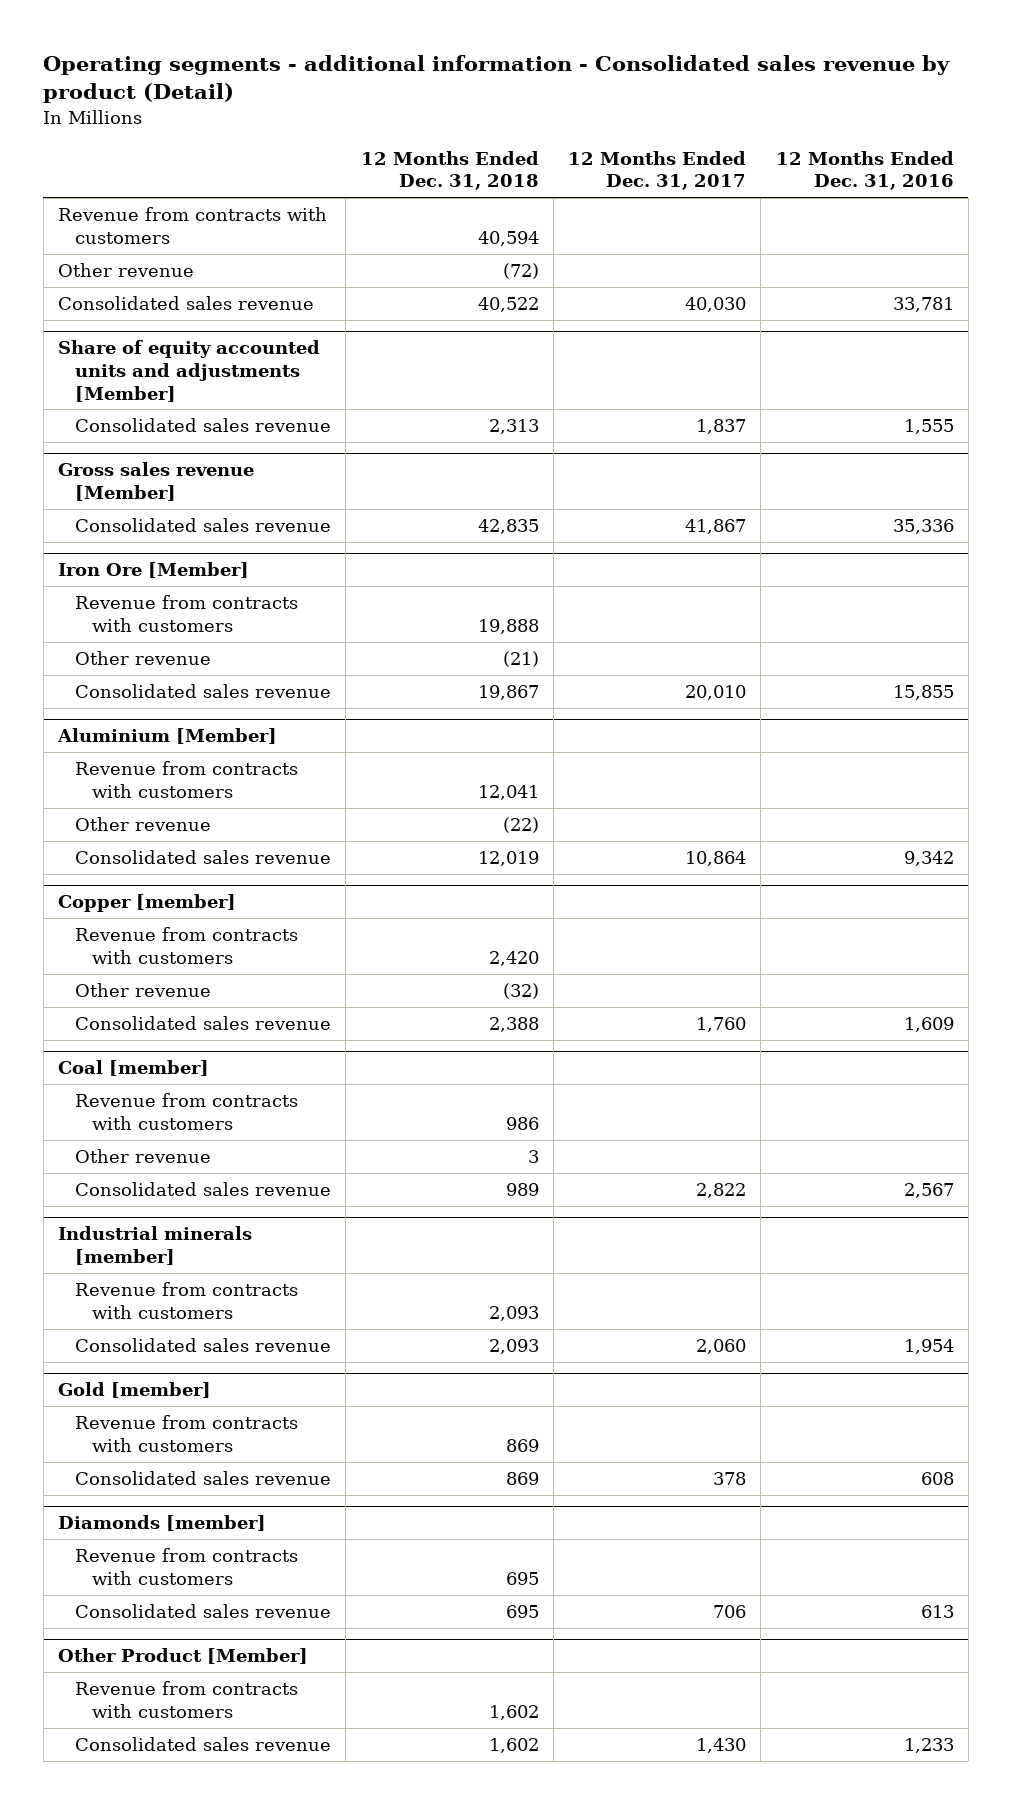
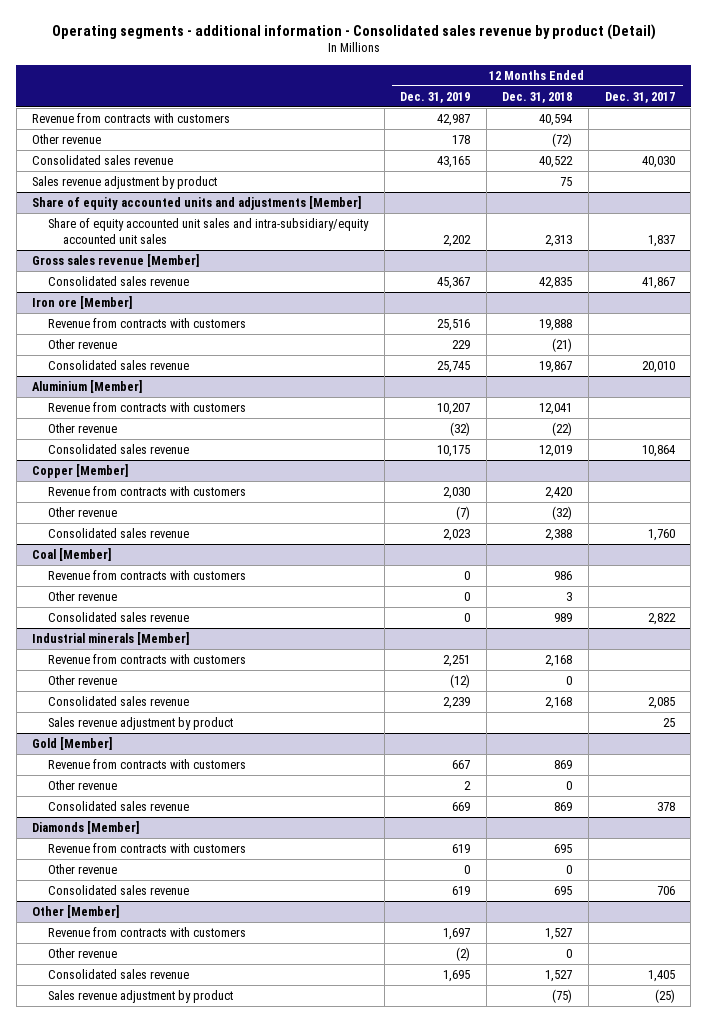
[775,150,954,191] 12 Months Ended Dec. 31, 2016 -> none
none -> [400,91,471,103] Dec. 31, 2019
none -> [32,175,218,189] Sales revenue adjustment by product
[75,418,332,433] Consolidated sales revenue -> [47,217,369,245] Share of equity accounted unit sales and intra-subsidiary/equity accounted unit sales
[58,562,250,579] Iron Ore [Member] -> [32,295,133,309] Iron ore [Member]
[58,894,237,913] Copper [member] -> [32,463,129,478] Copper [Member]
[58,1060,210,1077] Coal [member] -> [32,547,112,561] Coal [Member]
[58,1226,253,1265] Industrial minerals [member] -> [32,631,190,645] Industrial minerals [Member]
[488,1305,539,1321] 2,093 -> [545,654,573,667] 2,168
none -> [47,674,117,685] Other revenue
[488,1339,539,1355] 2,093 -> [545,696,573,709] 2,168
[696,1339,747,1355] 2,060 -> [647,696,675,709] 2,085
none -> [47,716,233,730] Sales revenue adjustment by product
[58,1382,212,1399] Gold [member] -> [32,736,113,750] Gold [Member]
none -> [47,779,117,790] Other revenue
[58,1515,267,1532] Diamonds [member] -> [32,820,140,834] Diamonds [Member]
none -> [47,863,117,874] Other revenue
[58,1648,309,1665] Other Product [Member] -> [32,904,120,918] Other [Member]
[488,1704,539,1720] 1,602 -> [545,927,573,940] 1,527
none -> [47,947,117,958] Other revenue
[488,1738,539,1754] 1,602 -> [545,969,573,982] 1,527
[696,1738,747,1754] 1,430 -> [647,969,675,982] 1,405
none -> [47,989,233,1003] Sales revenue adjustment by product

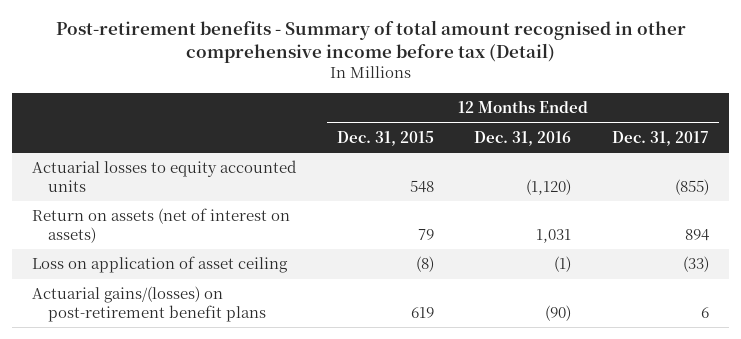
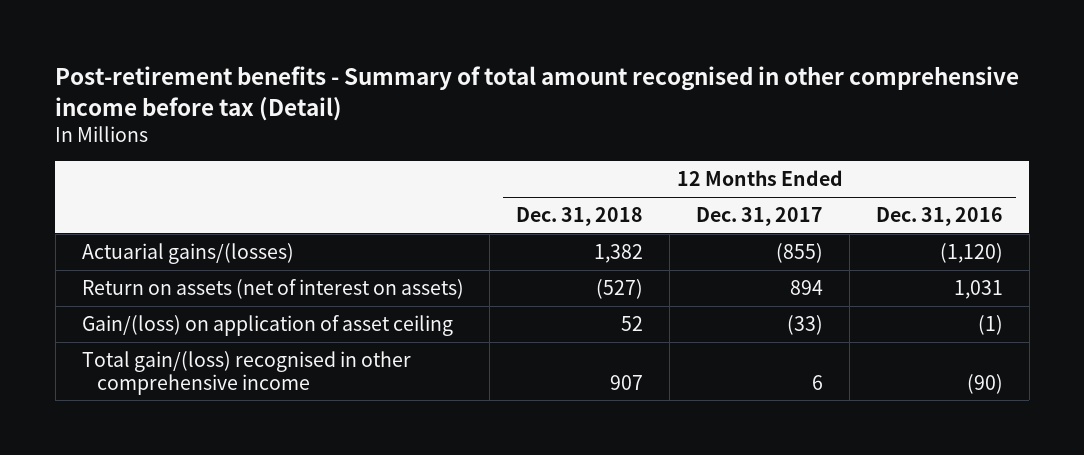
[336,130,434,146] Dec. 31, 2015 -> none
none -> [516,206,644,226] Dec. 31, 2018
[32,160,298,192] Actuarial losses to equity accounted units -> [81,242,294,264] Actuarial gains/(losses)
[32,256,289,274] Loss on application of asset ceiling -> [81,314,453,336] Gain/(loss) on application of asset ceiling
[32,286,267,322] Actuarial gains/(losses) on post-retirement benefit plans -> [81,350,411,395] Total gain/(loss) recognised in other comprehensive income

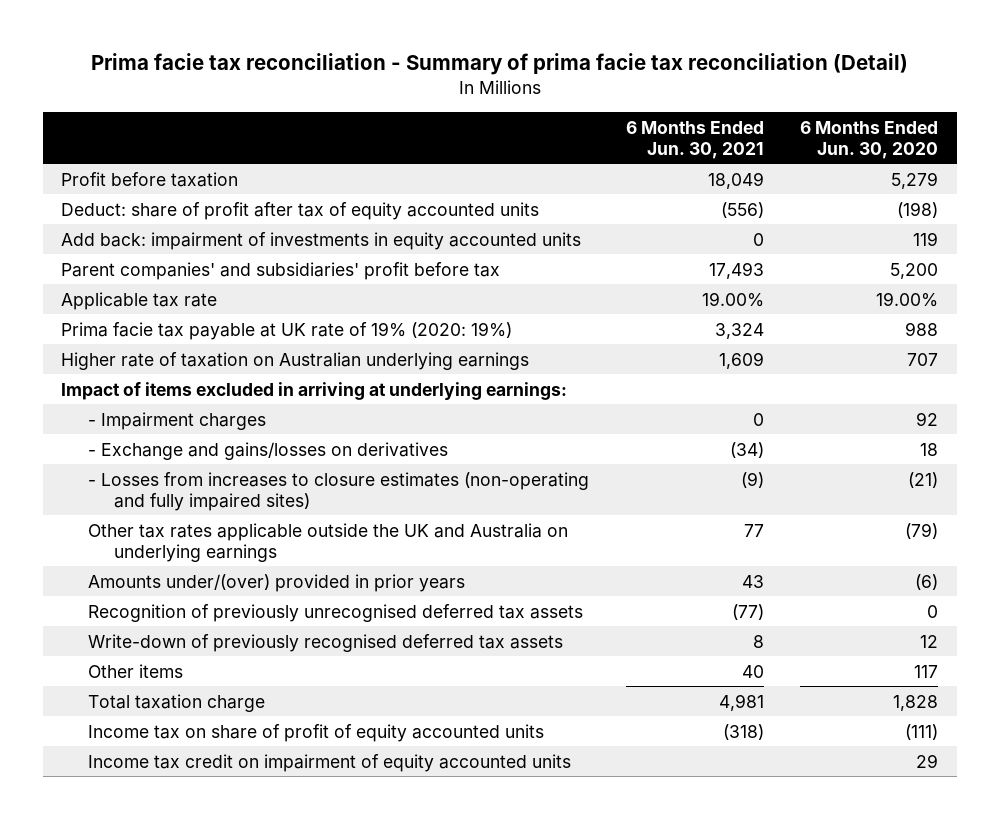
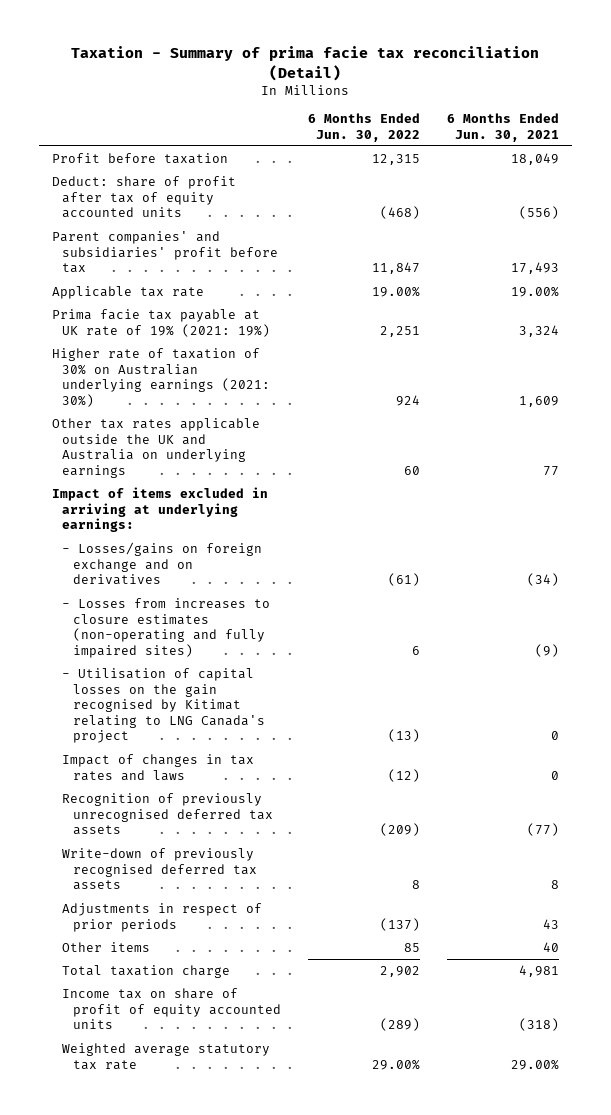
[90,53,908,76] Prima facie tax reconciliation - Summary of prima facie tax reconciliation (Detail) -> [71,46,540,81] Taxation - Summary of prima facie tax reconciliation (Detail)
[800,120,939,159] 6 Months Ended Jun. 30, 2020 -> none
none -> [307,113,420,142] 6 Months Ended Jun. 30, 2022
[61,231,582,250] Add back: impairment of investments in equity accounted units -> none
[61,321,513,340] Prima facie tax payable at UK rate of 19% (2020: 19%) -> [52,309,271,337] Prima facie tax payable at UK rate of 19% (2021: 19%)
[61,351,530,370] Higher rate of taxation on Australian underlying earnings -> [52,348,271,407] Higher rate of taxation of 30% on Australian underlying earnings (2021: 30%)
[87,522,568,562] Other tax rates applicable outside the UK and Australia on underlying earnings -> [52,418,261,478] Other tax rates applicable outside the UK and Australia on underlying earnings
[87,411,266,430] - Impairment charges -> none
[87,441,448,460] - Exchange and gains/losses on derivatives -> [62,542,263,586] - Losses/gains on foreign exchange and on derivatives
[87,573,465,592] Amounts under/(over) provided in prior years -> none
none -> [62,668,265,744] - Utilisation of capital losses on the gain recognised by Kitimat relating to LNG Canada's project
none -> [62,754,255,781] Impact of changes in tax rates and laws
none -> [62,903,263,932] Adjustments in respect of prior periods
[87,753,571,772] Income tax credit on impairment of equity accounted units -> none
none -> [62,1043,271,1070] Weighted average statutory tax rate

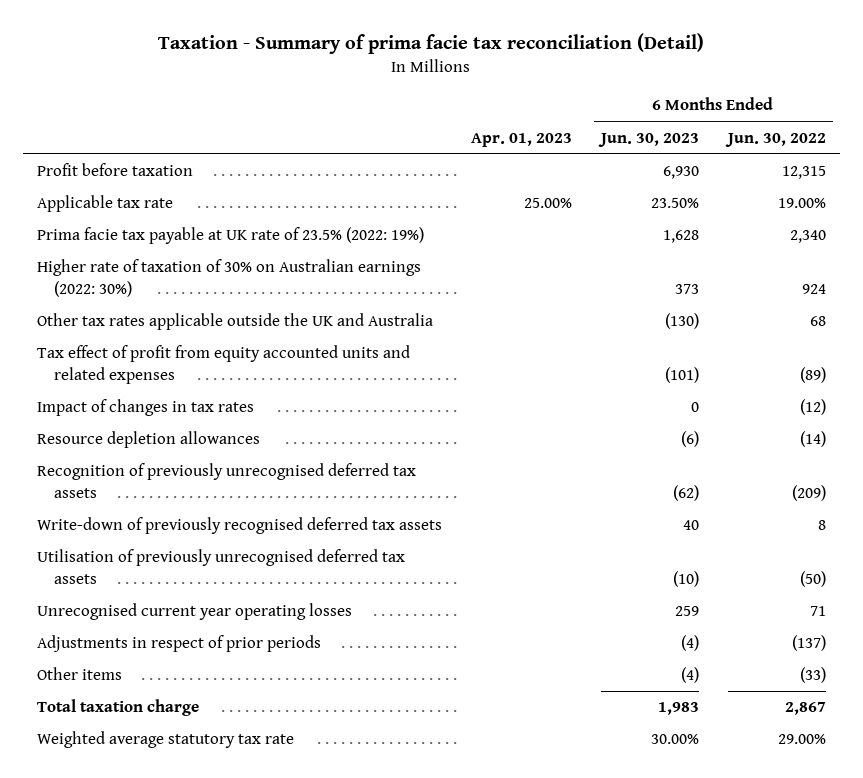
[446,113,559,142] 6 Months Ended Jun. 30, 2021 -> none
none -> [470,132,572,147] Apr. 01, 2023
none -> [597,132,699,147] Jun. 30, 2023
[52,176,237,219] Deduct: share of profit after tax of equity accounted units -> none
[52,231,279,274] Parent companies' and subsidiaries' profit before tax -> none
[52,487,269,533] Impact of items excluded in arriving at underlying earnings: -> none
[62,542,263,586] - Losses/gains on foreign exchange and on derivatives -> none
[62,598,271,658] - Losses from increases to closure estimates (non-operating and fully impaired sites) -> none
[62,668,265,744] - Utilisation of capital losses on the gain recognised by Kitimat relating to LNG Canada's project -> none
[52,309,271,337] Prima facie tax payable at UK rate of 19% (2021: 19%) -> [37,227,425,245] Prima facie tax payable at UK rate of 23.5% (2022: 19%)
[379,325,420,337] 2,251 -> [789,230,826,244] 2,340
[52,348,271,407] Higher rate of taxation of 30% on Australian underlying earnings (2021: 30%) -> [37,259,422,298] Higher rate of taxation of 30% on Australian earnings (2022: 30%)
[52,418,261,478] Other tax rates applicable outside the UK and Australia on underlying earnings -> [37,313,434,331] Other tax rates applicable outside the UK and Australia
[403,465,420,475] 60 -> [809,316,826,327] 68
none -> [37,345,411,385] Tax effect of profit from equity accounted units and related expenses
[62,754,255,781] Impact of changes in tax rates and laws -> [37,399,255,417] Impact of changes in tax rates
none -> [37,431,261,449] Resource depletion allowances
none -> [37,549,406,585] Utilisation of previously unrecognised deferred tax assets
none -> [37,603,353,621] Unrecognised current year operating losses
[62,988,281,1030] Income tax on share of profit of equity accounted units -> none
[403,943,420,953] 85 -> [799,667,826,684] (33)
[379,966,420,978] 2,902 -> [784,702,826,716] 2,867

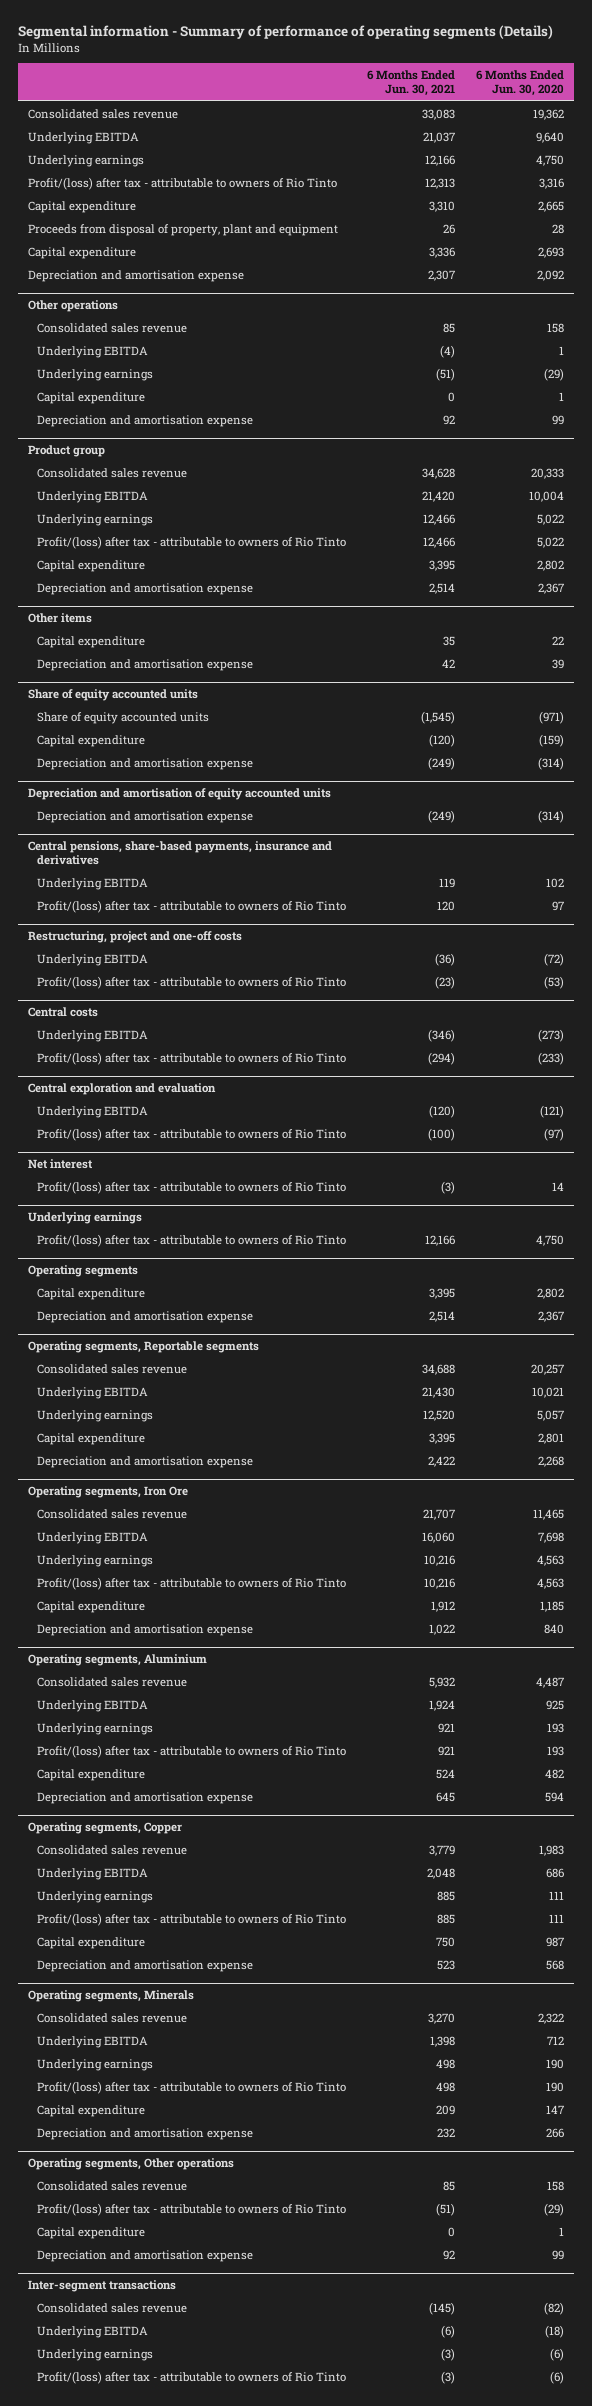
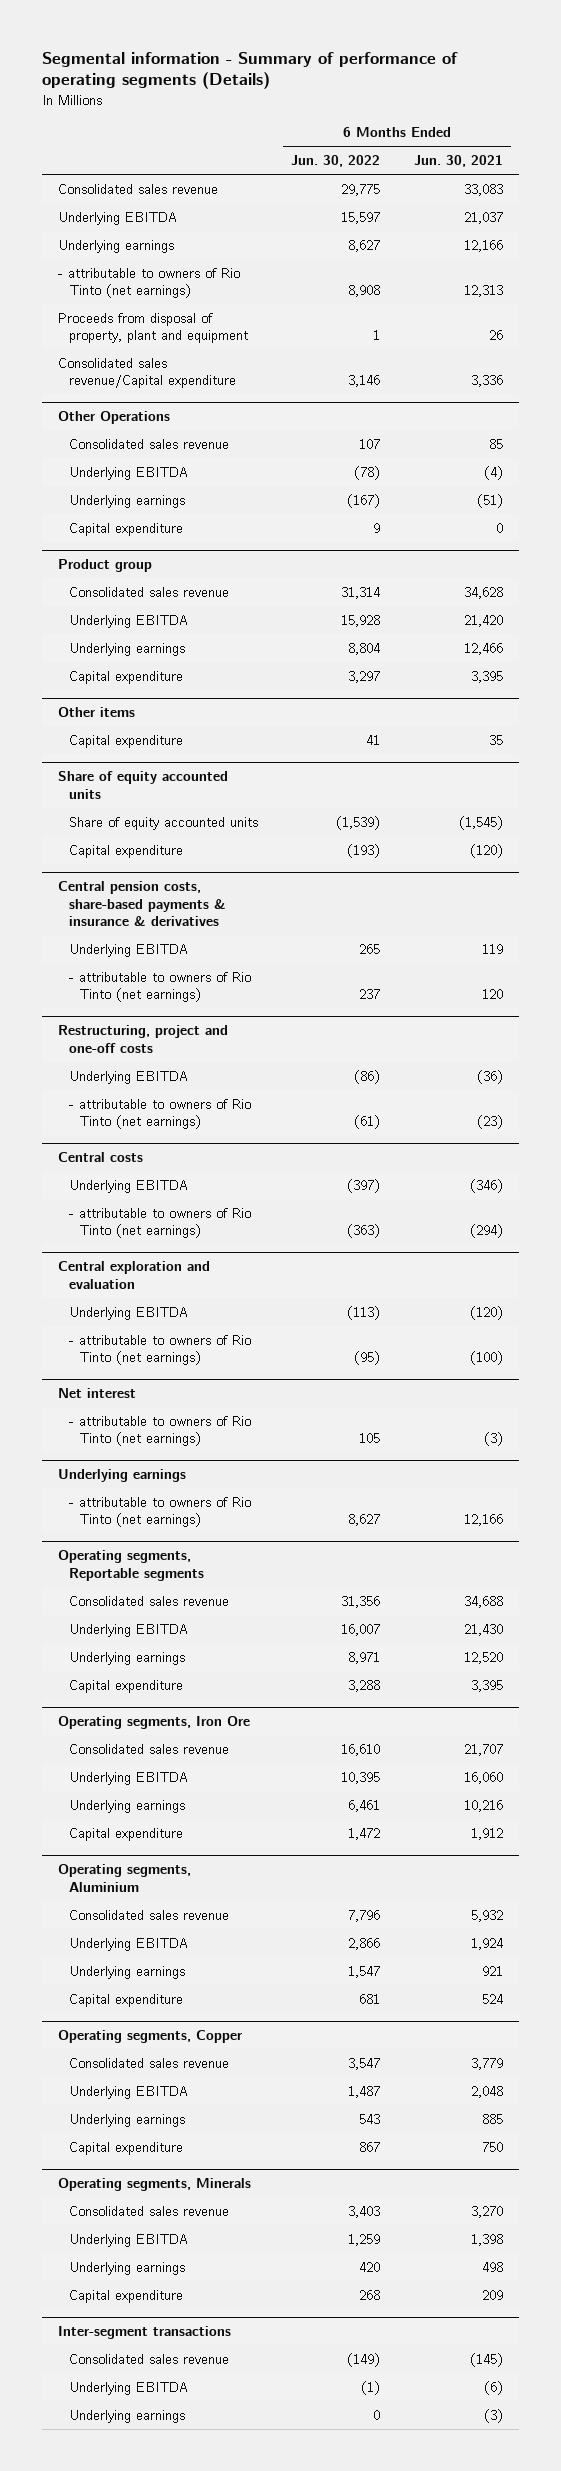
[475,70,564,97] 6 Months Ended Jun. 30, 2020 -> none
none -> [291,155,381,168] Jun. 30, 2022
[28,200,137,213] Capital expenditure -> none
[28,176,338,190] Profit/(loss) after tax - attributable to owners of Rio Tinto -> [58,267,241,298] - attributable to owners of Rio Tinto (net earnings)
[28,269,245,282] Depreciation and amortisation expense -> none
[28,246,137,259] Capital expenditure -> [58,357,236,388] Consolidated sales revenue/Capital expenditure
[28,299,119,312] Other operations -> [58,411,171,425] Other Operations
[37,414,254,427] Depreciation and amortisation expense -> none
[37,535,347,549] Profit/(loss) after tax - attributable to owners of Rio Tinto -> none
[37,582,254,595] Depreciation and amortisation expense -> none
[37,658,254,671] Depreciation and amortisation expense -> none
[37,757,254,770] Depreciation and amortisation expense -> none
[28,787,332,800] Depreciation and amortisation of equity accounted units -> none
[37,810,254,823] Depreciation and amortisation expense -> none
[28,840,333,865] Central pensions, share-based payments, insurance and derivatives -> [58,881,226,927] Central pension costs, share-based payments & insurance & derivatives
[37,899,347,913] Profit/(loss) after tax - attributable to owners of Rio Tinto -> [68,971,251,1002] - attributable to owners of Rio Tinto (net earnings)
[37,975,347,989] Profit/(loss) after tax - attributable to owners of Rio Tinto -> [68,1098,251,1129] - attributable to owners of Rio Tinto (net earnings)
[37,1051,347,1065] Profit/(loss) after tax - attributable to owners of Rio Tinto -> [68,1207,251,1238] - attributable to owners of Rio Tinto (net earnings)
[37,1127,347,1141] Profit/(loss) after tax - attributable to owners of Rio Tinto -> [68,1334,251,1365] - attributable to owners of Rio Tinto (net earnings)
[37,1180,347,1194] Profit/(loss) after tax - attributable to owners of Rio Tinto -> [68,1415,251,1446] - attributable to owners of Rio Tinto (net earnings)
[28,1264,139,1277] Operating segments -> none
[37,1287,146,1300] Capital expenditure -> none
[37,1310,254,1323] Depreciation and amortisation expense -> none
[37,1233,347,1247] Profit/(loss) after tax - attributable to owners of Rio Tinto -> [68,1496,251,1527] - attributable to owners of Rio Tinto (net earnings)
[37,1455,254,1468] Depreciation and amortisation expense -> none
[37,1576,347,1590] Profit/(loss) after tax - attributable to owners of Rio Tinto -> none
[37,1623,254,1636] Depreciation and amortisation expense -> none
[37,1744,347,1758] Profit/(loss) after tax - attributable to owners of Rio Tinto -> none
[37,1791,254,1804] Depreciation and amortisation expense -> none
[37,1912,347,1926] Profit/(loss) after tax - attributable to owners of Rio Tinto -> none
[37,1959,254,1972] Depreciation and amortisation expense -> none
[37,2080,347,2094] Profit/(loss) after tax - attributable to owners of Rio Tinto -> none
[37,2127,254,2140] Depreciation and amortisation expense -> none
[28,2157,235,2170] Operating segments, Other operations -> none
[37,2180,188,2191] Consolidated sales revenue -> none
[37,2202,347,2216] Profit/(loss) after tax - attributable to owners of Rio Tinto -> none
[37,2226,146,2239] Capital expenditure -> none
[37,2249,254,2262] Depreciation and amortisation expense -> none
[37,2370,347,2384] Profit/(loss) after tax - attributable to owners of Rio Tinto -> none

